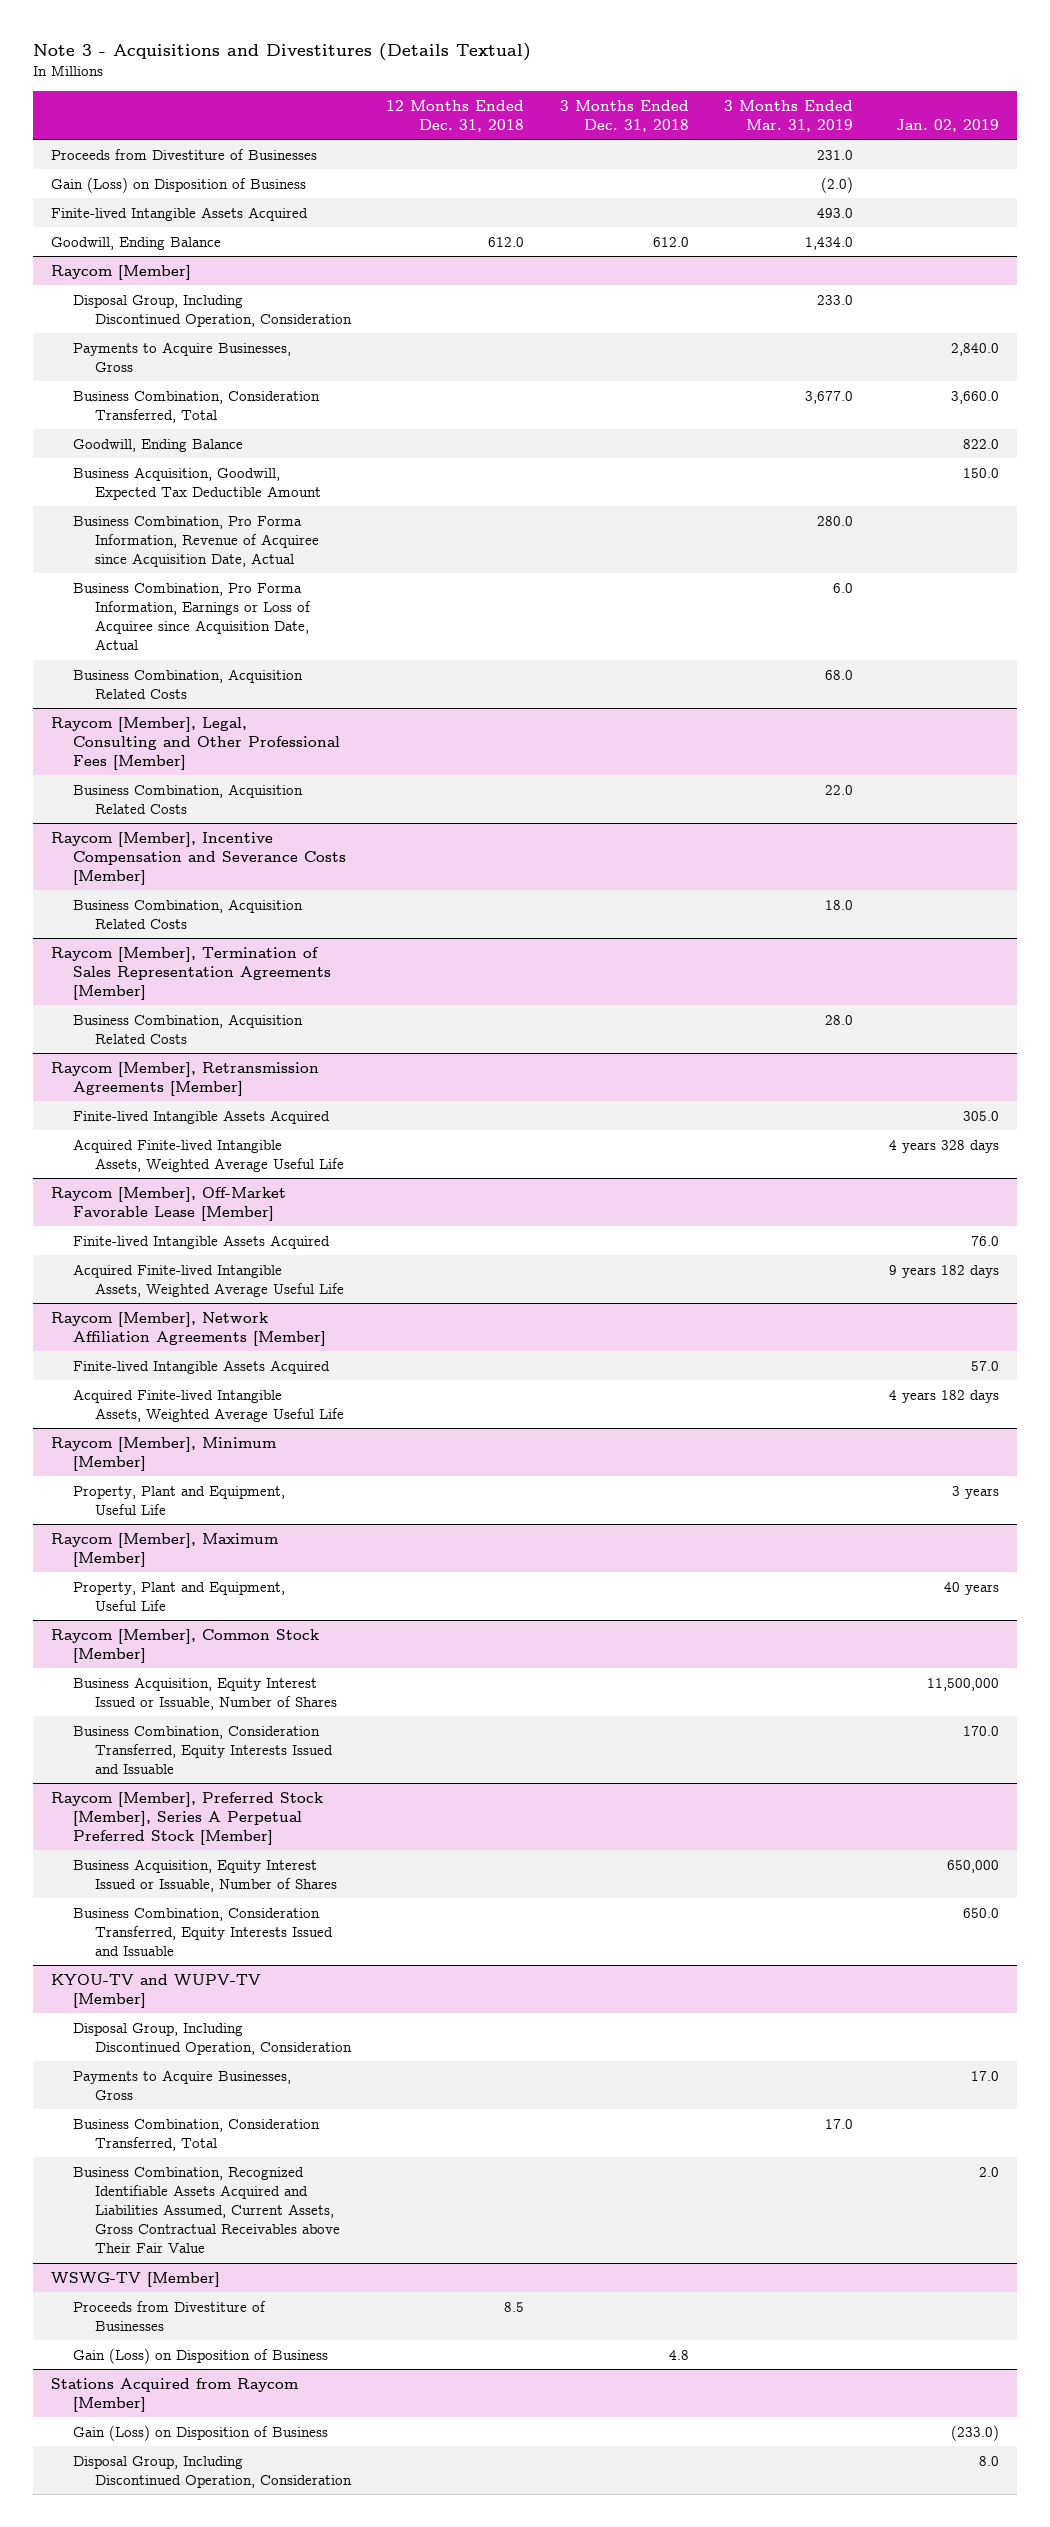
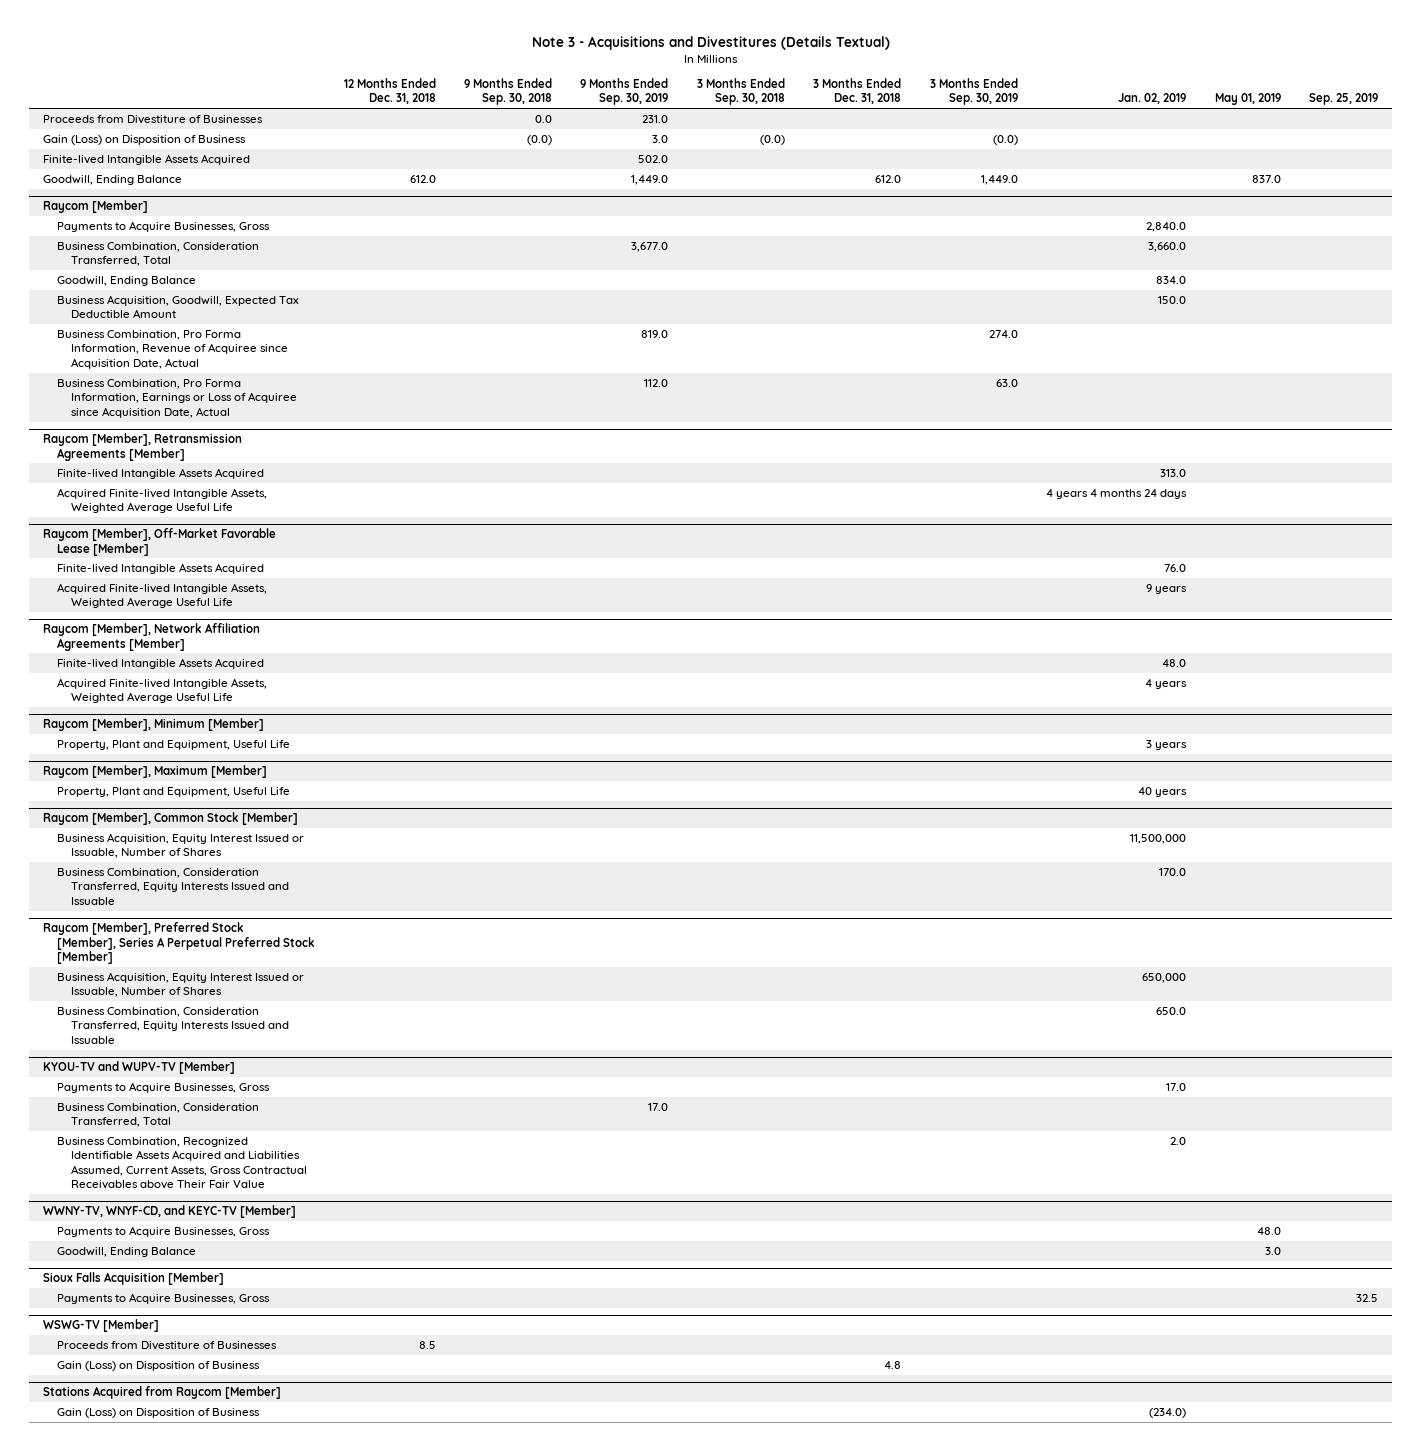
[724,99,854,132] 3 Months Ended Mar. 31, 2019 -> none
none -> [464,78,553,106] 9 Months Ended Sep. 30, 2018
none -> [580,78,669,106] 9 Months Ended Sep. 30, 2019
none -> [696,78,785,106] 3 Months Ended Sep. 30, 2018
none -> [929,78,1018,106] 3 Months Ended Sep. 30, 2019
none -> [1214,93,1281,106] May 01, 2019
none -> [1308,93,1378,106] Sep. 25, 2019
[72,294,352,327] Disposal Group, Including Discontinued Operation, Consideration -> none
[962,438,999,449] 822.0 -> [1156,276,1187,285] 834.0
[72,668,303,699] Business Combination, Acquisition Related Costs -> none
[51,716,340,770] Raycom [Member], Legal, Consulting and Other Professional Fees [Member] -> none
[72,783,303,814] Business Combination, Acquisition Related Costs -> none
[51,831,346,885] Raycom [Member], Incentive Compensation and Severance Costs [Member] -> none
[72,898,303,929] Business Combination, Acquisition Related Costs -> none
[51,946,331,1000] Raycom [Member], Termination of Sales Representation Agreements [Member] -> none
[72,1013,303,1044] Business Combination, Acquisition Related Costs -> none
[962,1110,999,1121] 305.0 -> [1160,469,1187,478] 313.0
[888,1139,999,1153] 4 years 328 days -> [1046,489,1188,500] 4 years 4 months 24 days
[888,1264,999,1278] 9 years 182 days -> [1146,584,1188,595] 9 years
[970,1360,999,1371] 57.0 -> [1162,659,1187,668] 48.0
[888,1389,999,1403] 4 years 182 days -> [1145,679,1188,690] 4 years
[72,2022,352,2055] Disposal Group, Including Discontinued Operation, Consideration -> none
none -> [43,1205,297,1219] WWNY-TV, WNYF-CD, and KEYC-TV [Member]
none -> [57,1226,271,1238] Payments to Acquire Businesses, Gross
none -> [57,1247,197,1258] Goodwill, Ending Balance
none -> [43,1272,225,1286] Sioux Falls Acquisition [Member]
none -> [57,1293,271,1305] Payments to Acquire Businesses, Gross
[72,2455,352,2488] Disposal Group, Including Discontinued Operation, Consideration -> none
[950,2424,999,2441] (233.0) -> [1149,1408,1187,1419] (234.0)

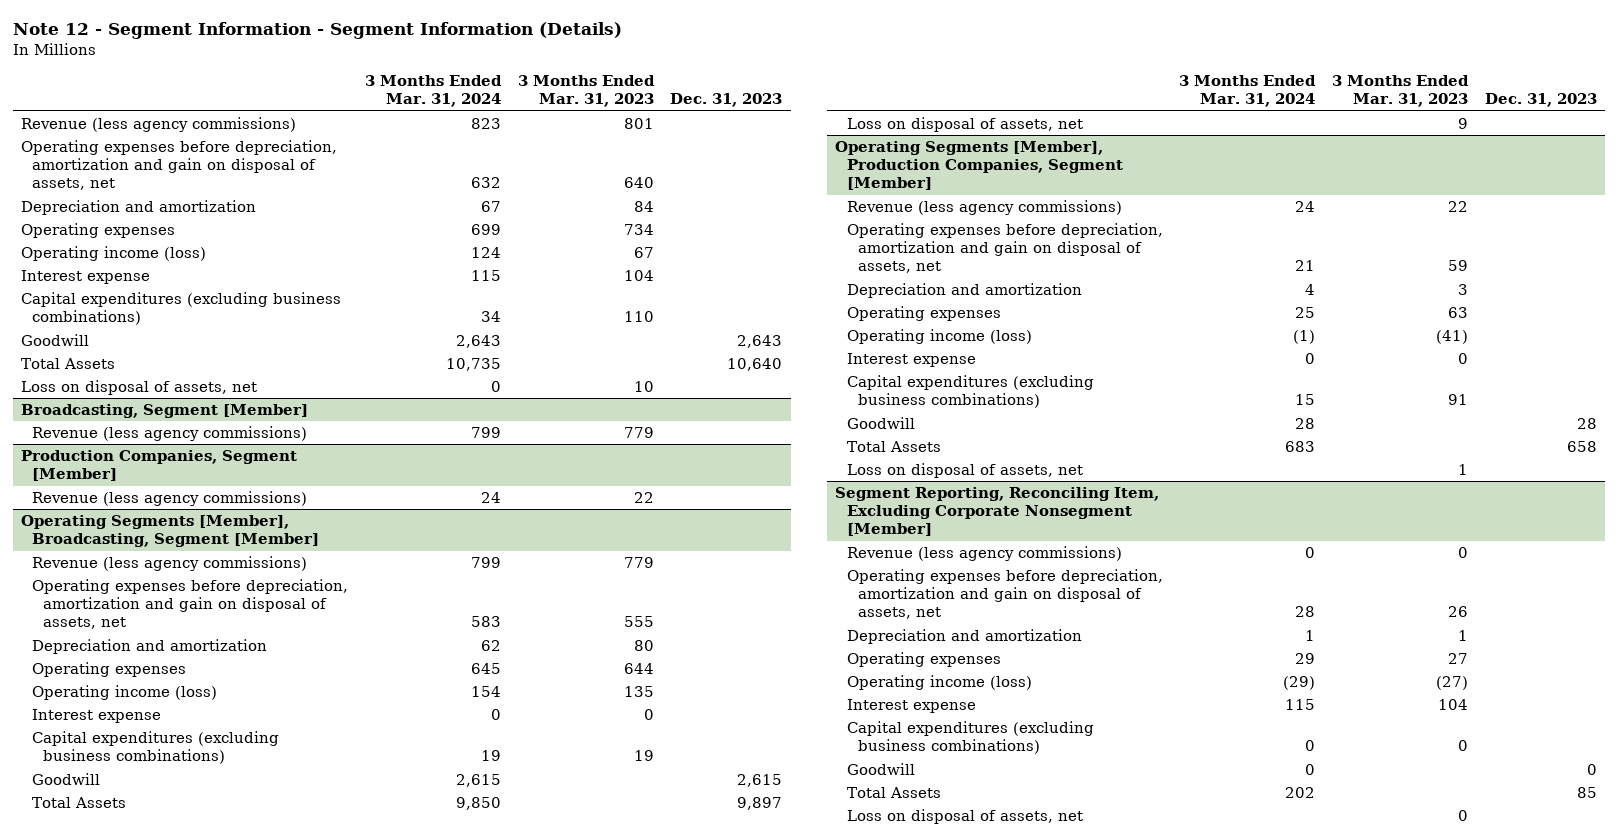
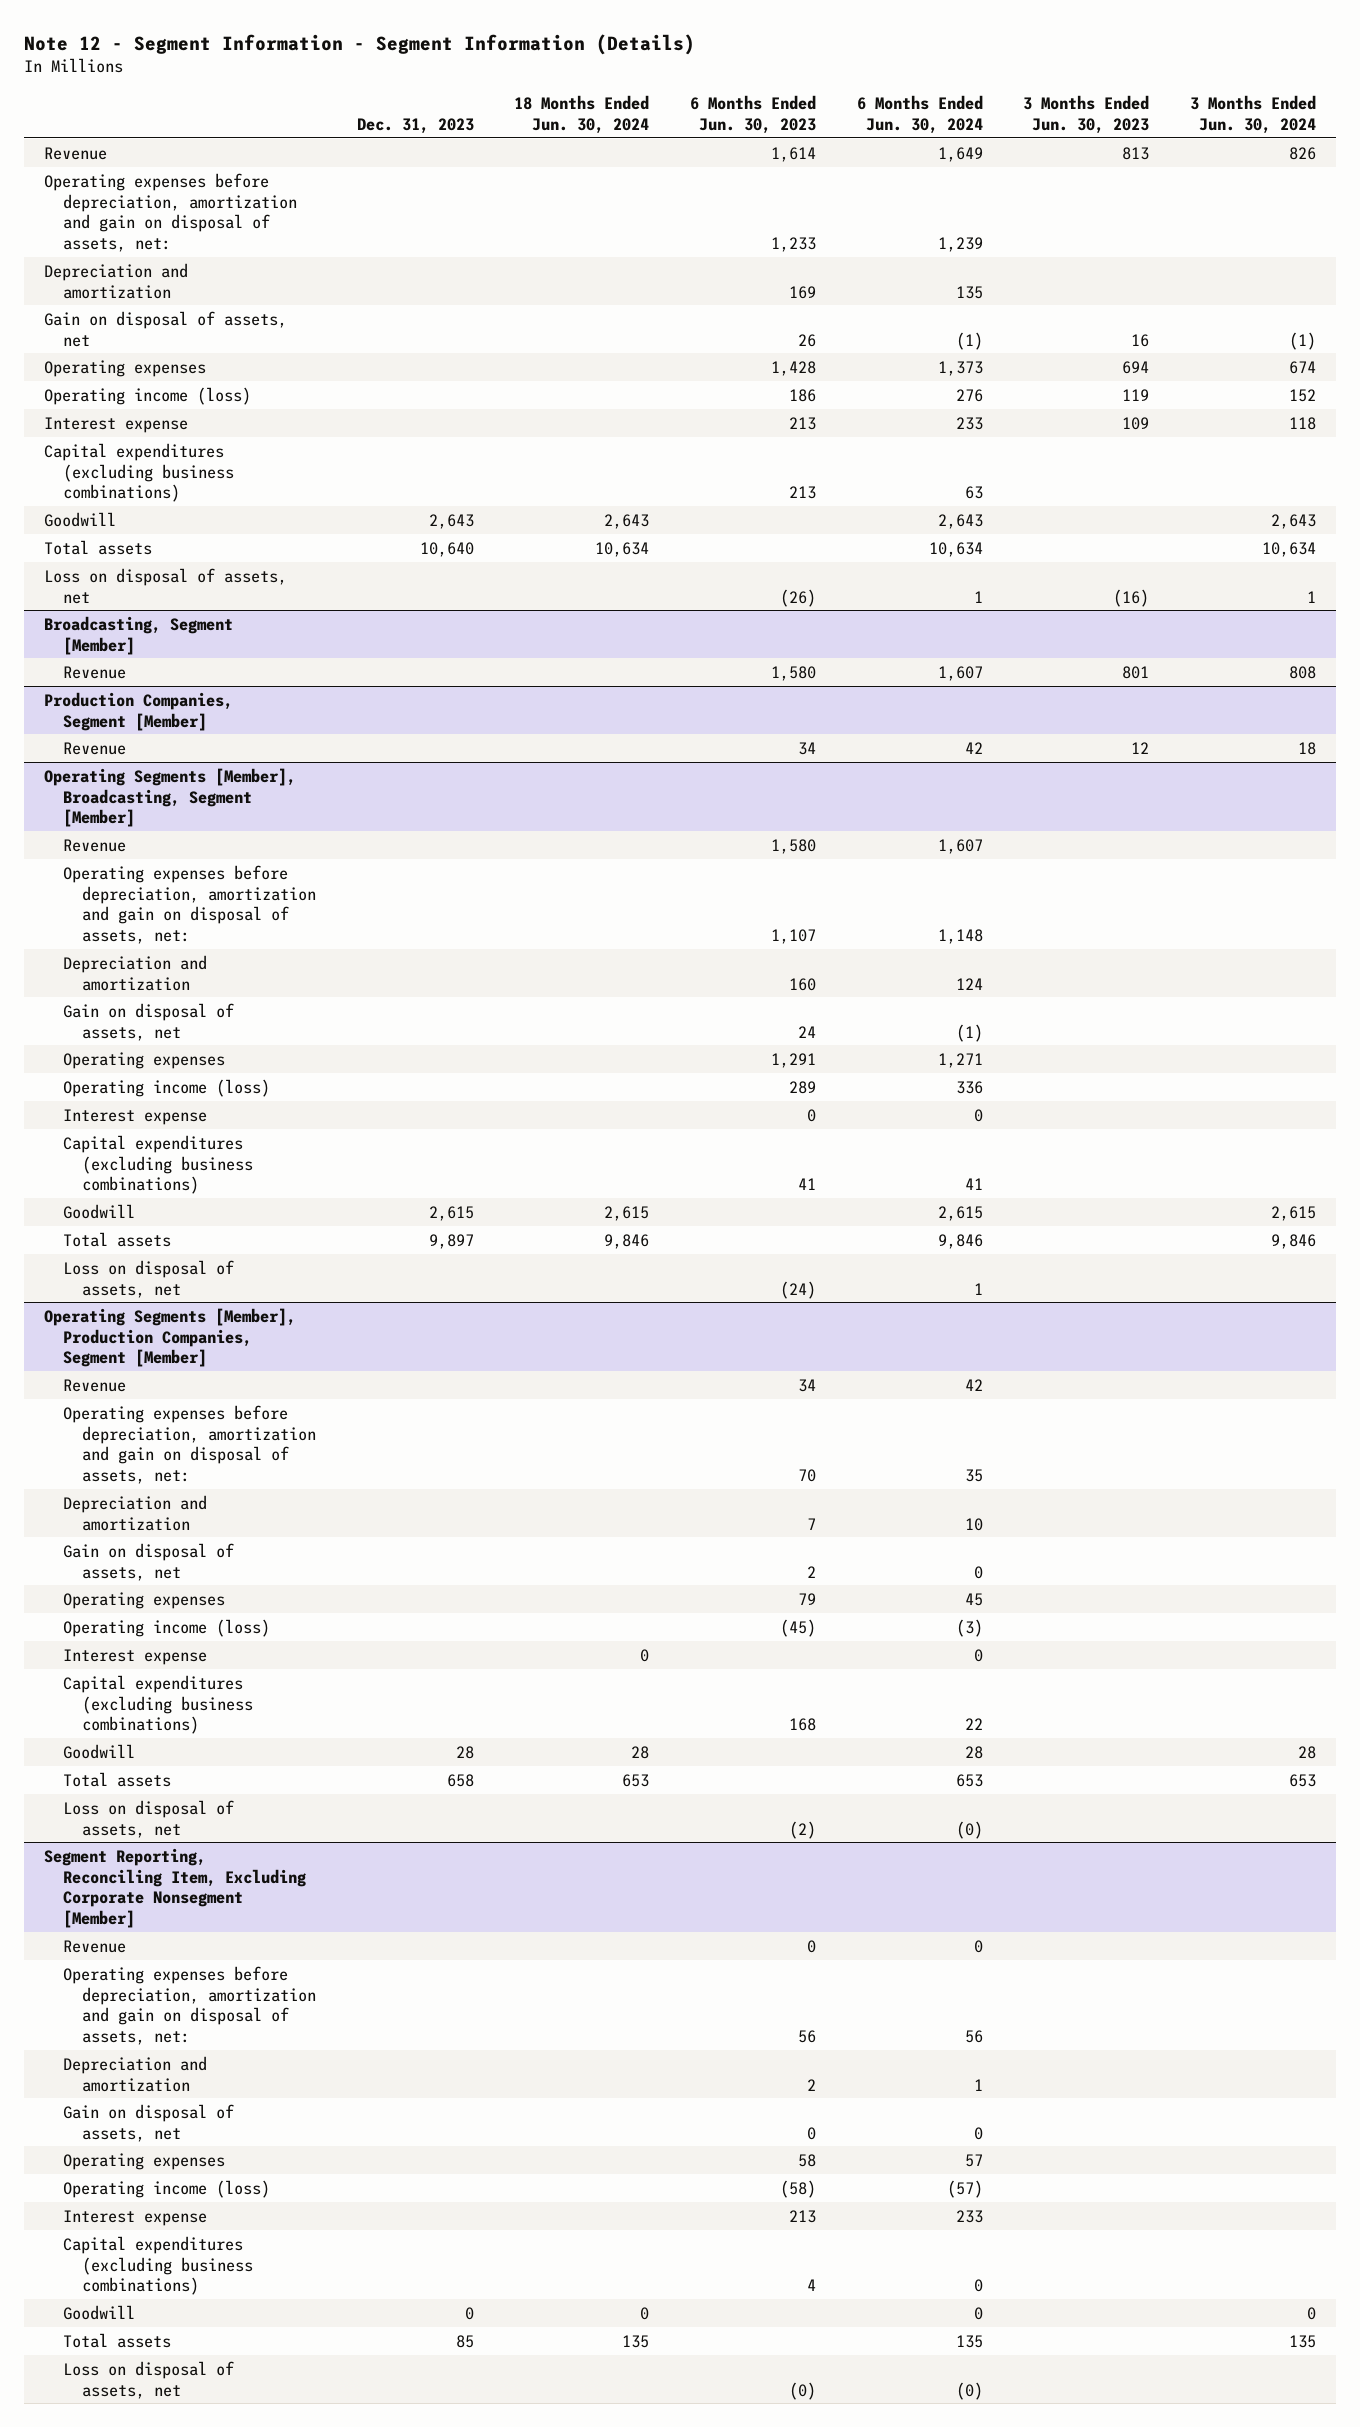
[364,75,502,108] 3 Months Ended Mar. 31, 2024 -> none
[517,75,655,108] 3 Months Ended Mar. 31, 2023 -> none
none -> [514,94,650,134] 18 Months Ended Jun. 30, 2024
none -> [690,94,817,134] 6 Months Ended Jun. 30, 2023
none -> [856,94,983,134] 6 Months Ended Jun. 30, 2024
none -> [1023,94,1150,134] 3 Months Ended Jun. 30, 2023
none -> [1190,94,1317,134] 3 Months Ended Jun. 30, 2024
[21,116,297,132] Revenue (less agency commissions) -> [44,146,108,160] Revenue
[21,139,338,191] Operating expenses before depreciation, amortization and gain on disposal of assets, net -> [44,172,298,253] Operating expenses before depreciation, amortization and gain on disposal of assets, net:
none -> [44,310,288,347] Gain on disposal of assets, net
[21,357,116,369] Total Assets -> [44,539,153,555] Total assets
[32,425,308,441] Revenue (less agency commissions) -> [63,665,127,679] Revenue
[32,490,308,506] Revenue (less agency commissions) -> [63,741,127,755] Revenue
[32,555,308,571] Revenue (less agency commissions) -> [63,838,127,852] Revenue
[32,578,349,630] Operating expenses before depreciation, amortization and gain on disposal of assets, net -> [63,864,317,945] Operating expenses before depreciation, amortization and gain on disposal of assets, net:
none -> [63,1002,235,1041] Gain on disposal of assets, net
[32,796,127,808] Total Assets -> [63,1231,172,1247] Total assets
[846,199,1122,215] Revenue (less agency commissions) -> [63,1378,127,1392] Revenue
[846,222,1163,274] Operating expenses before depreciation, amortization and gain on disposal of assets, net -> [63,1404,317,1485] Operating expenses before depreciation, amortization and gain on disposal of assets, net:
none -> [63,1542,235,1581] Gain on disposal of assets, net
[846,440,941,452] Total Assets -> [63,1771,172,1787] Total assets
[846,545,1122,561] Revenue (less agency commissions) -> [63,1939,127,1953] Revenue
[846,568,1163,620] Operating expenses before depreciation, amortization and gain on disposal of assets, net -> [63,1965,317,2046] Operating expenses before depreciation, amortization and gain on disposal of assets, net:
none -> [63,2103,235,2142] Gain on disposal of assets, net
[846,786,941,798] Total Assets -> [63,2332,172,2348] Total assets

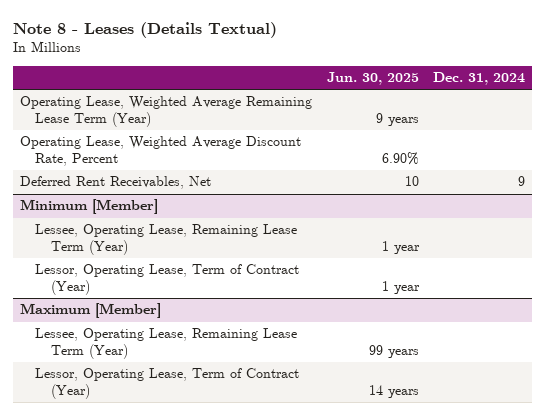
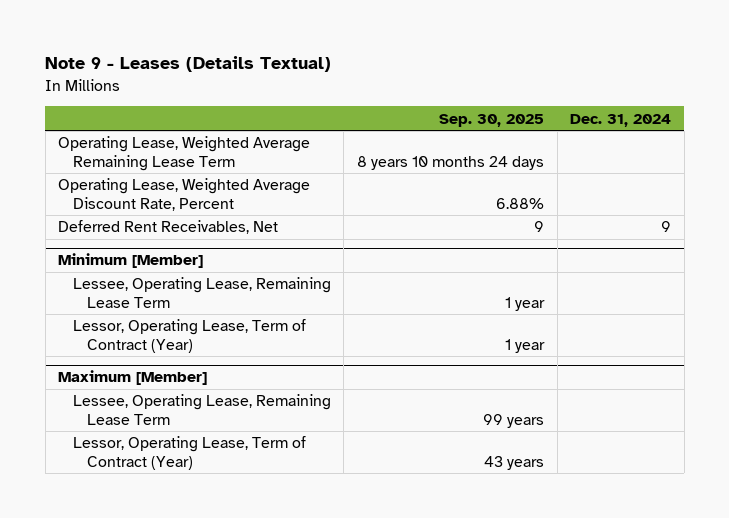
[13,22,278,39] Note 8 - Leases (Details Textual) -> [45,56,332,73] Note 9 - Leases (Details Textual)
[326,71,419,85] Jun. 30, 2025 -> none
none -> [438,113,544,127] Sep. 30, 2025
[20,96,313,127] Operating Lease, Weighted Average Remaining Lease Term (Year) -> [58,136,311,171] Operating Lease, Weighted Average Remaining Lease Term
[35,224,298,255] Lessee, Operating Lease, Remaining Lease Term (Year) -> [72,277,331,308] Lessee, Operating Lease, Remaining Lease Term
[35,328,298,359] Lessee, Operating Lease, Remaining Lease Term (Year) -> [72,394,331,425] Lessee, Operating Lease, Remaining Lease Term

